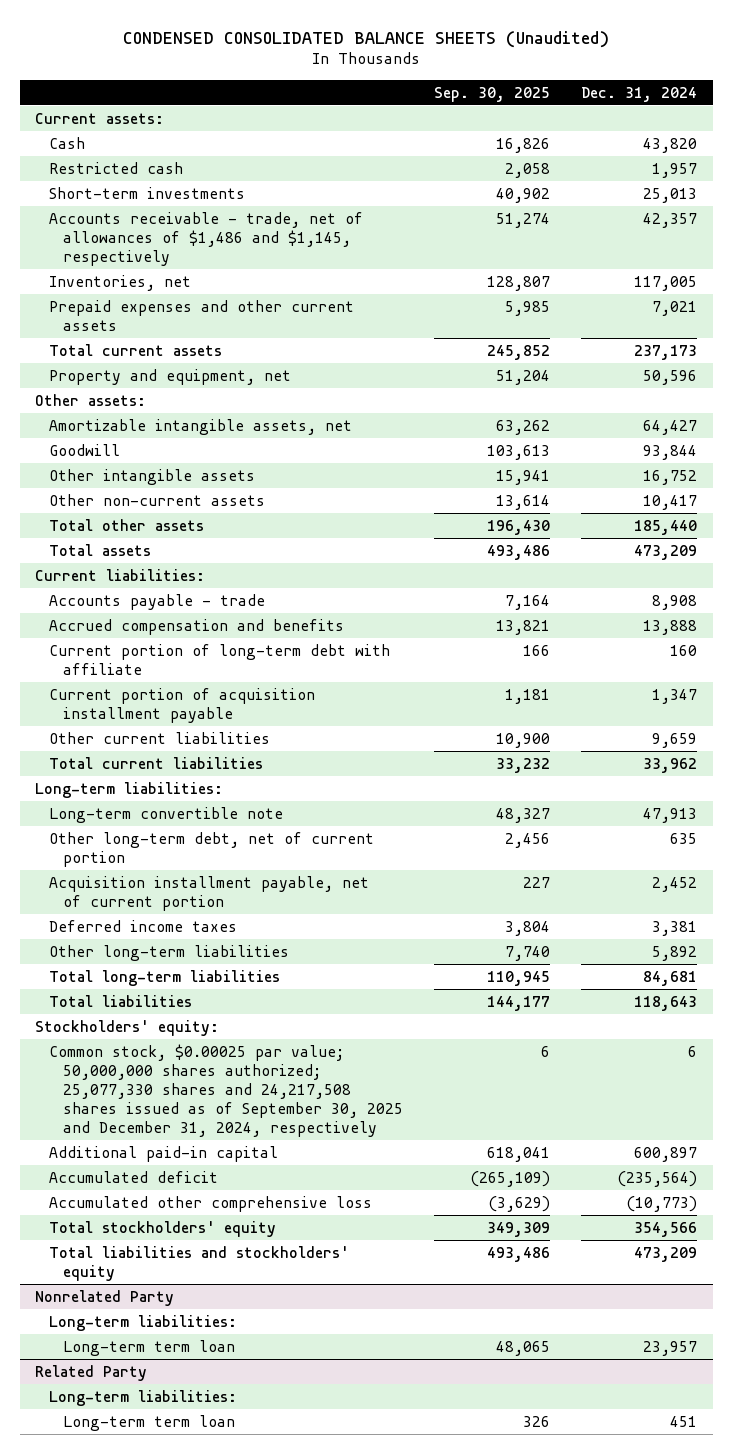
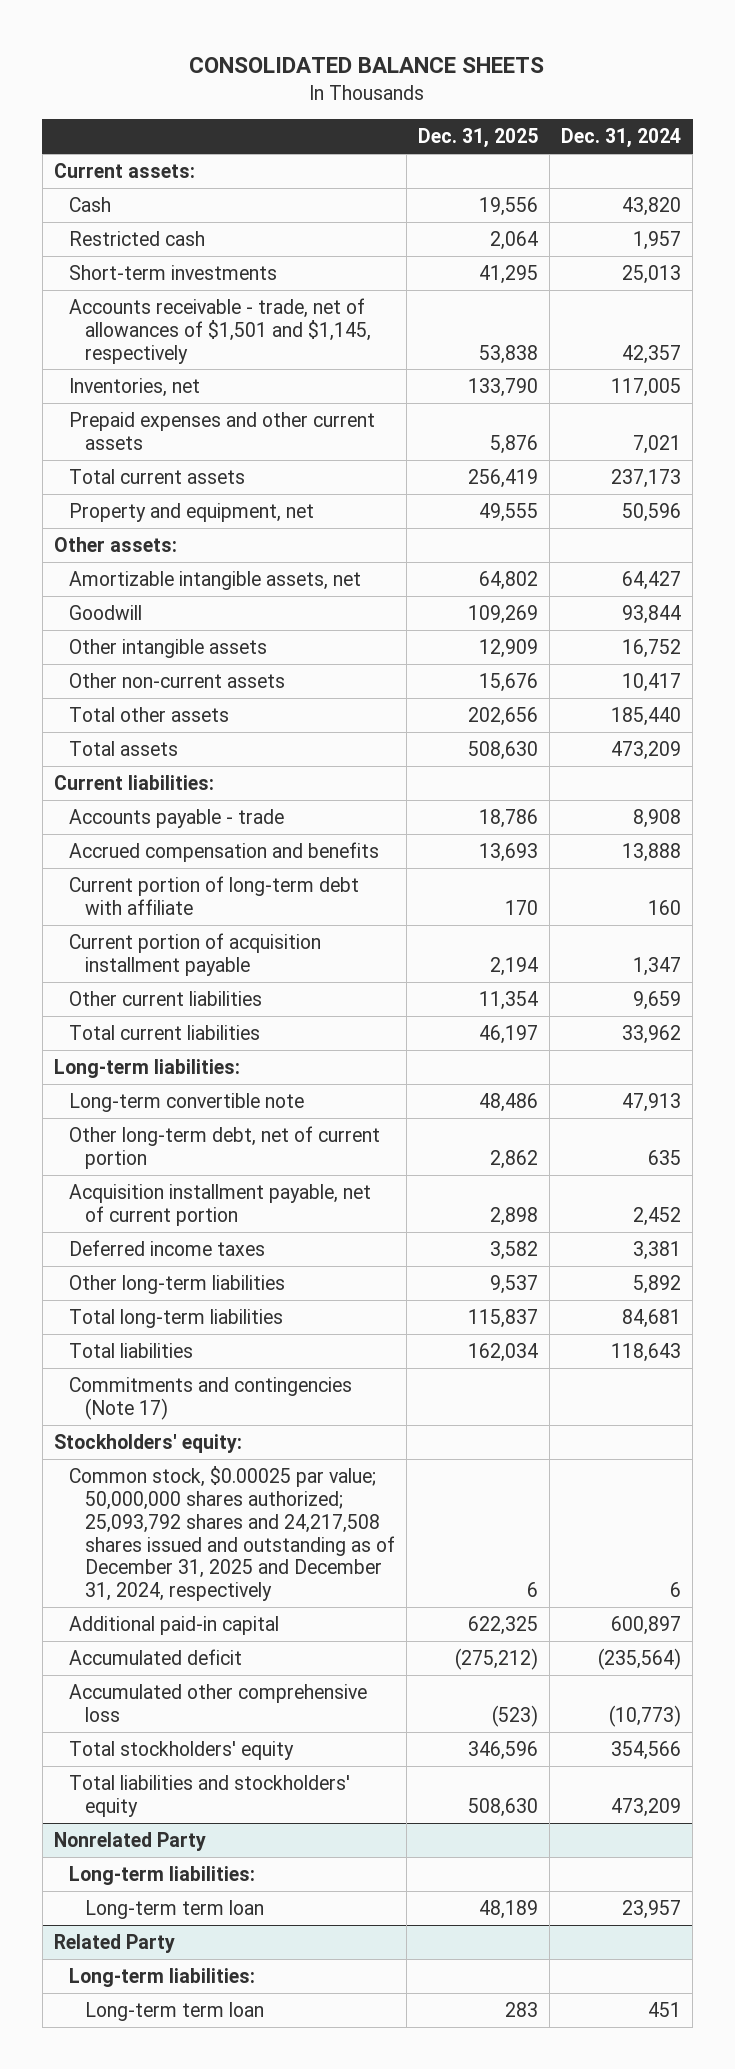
[123,30,610,48] CONDENSED CONSOLIDATED BALANCE SHEETS (Unaudited) -> [189,56,545,73] CONSOLIDATED BALANCE SHEETS
[434,86,551,102] Sep. 30, 2025 -> none
none -> [417,128,538,149] Dec. 31, 2025
[49,211,364,266] Accounts receivable - trade, net of allowances of $1,486 and $1,145, respectively -> [69,297,371,364] Accounts receivable - trade, net of allowances of $1,501 and $1,145, respectively
none -> [69,1376,353,1420] Commitments and contingencies (Note 17)
[49,1043,404,1137] Common stock, $0.00025 par value; 50,000,000 shares authorized; 25,077,330 shares and 24,217,508 shares issued as of September 30, 2025 and December 31, 2024, respectively -> [69,1465,395,1602] Common stock, $0.00025 par value; 50,000,000 shares authorized; 25,093,792 shares and 24,217,508 shares issued and outstanding as of December 31, 2025 and December 31, 2024, respectively

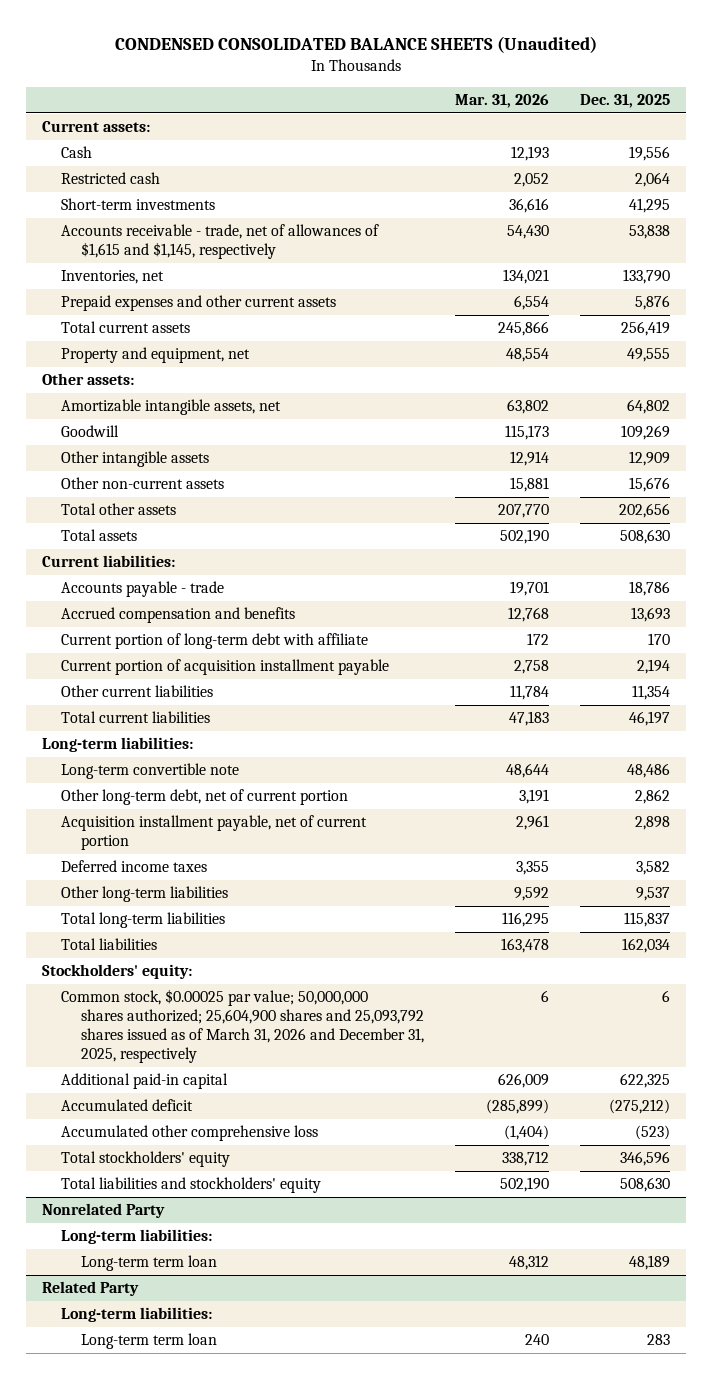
[189,56,545,73] CONSOLIDATED BALANCE SHEETS -> [115,36,598,54] CONDENSED CONSOLIDATED BALANCE SHEETS (Unaudited)
[560,128,681,149] Dec. 31, 2024 -> none
none -> [455,93,550,108] Mar. 31, 2026
[69,297,371,364] Accounts receivable - trade, net of allowances of $1,501 and $1,145, respectively -> [61,224,380,260] Accounts receivable - trade, net of allowances of $1,615 and $1,145, respectively
[69,1376,353,1420] Commitments and contingencies (Note 17) -> none
[69,1465,395,1602] Common stock, $0.00025 par value; 50,000,000 shares authorized; 25,093,792 shares and 24,217,508 shares issued and outstanding as of December 31, 2025 and December 31, 2024, respectively -> [61,989,425,1064] Common stock, $0.00025 par value; 50,000,000 shares authorized; 25,604,900 shares and 25,093,792 shares issued as of March 31, 2026 and December 31, 2025, respectively

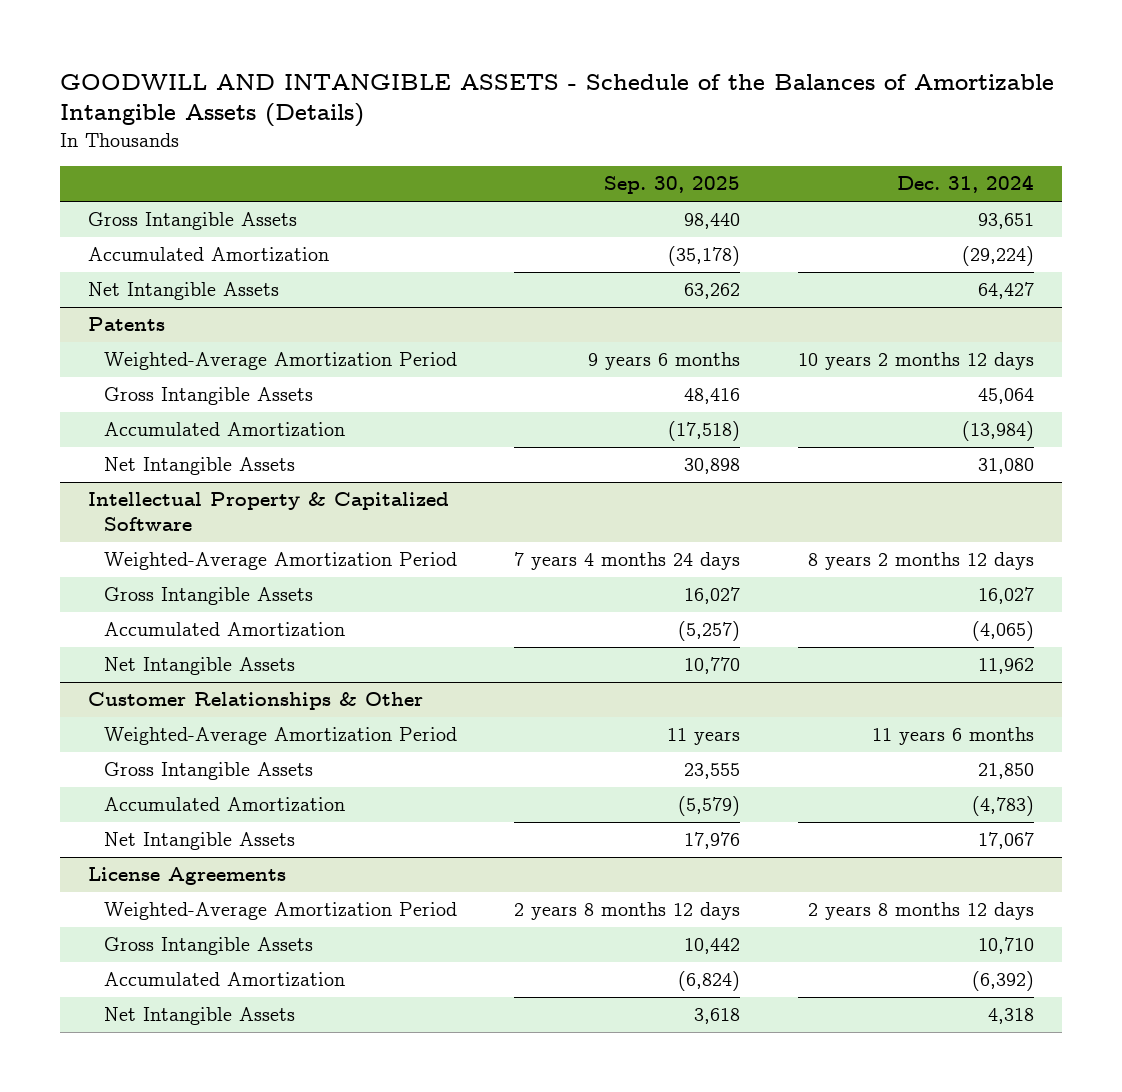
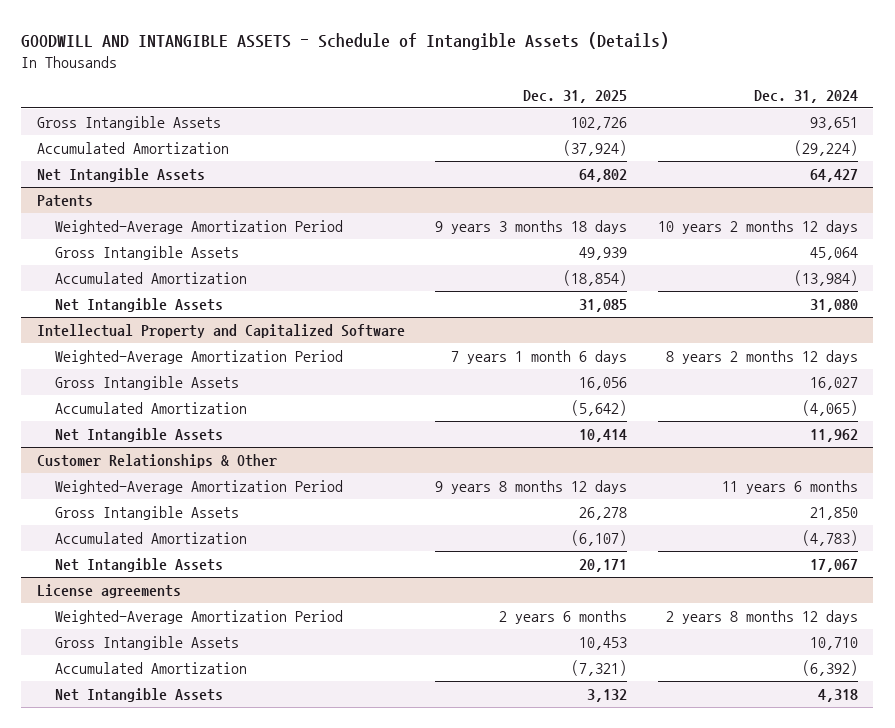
[59,73,1054,128] GOODWILL AND INTANGIBLE ASSETS - Schedule of the Balances of Amortizable Intangible Assets (Details) -> [21,31,670,50] GOODWILL AND INTANGIBLE ASSETS - Schedule of Intangible Assets (Details)
[604,176,741,195] Sep. 30, 2025 -> none
none -> [523,90,628,104] Dec. 31, 2025
[88,492,450,531] Intellectual Property & Capitalized Software -> [36,323,405,338] Intellectual Property and Capitalized Software
[88,867,287,886] License Agreements -> [36,583,181,598] License agreements

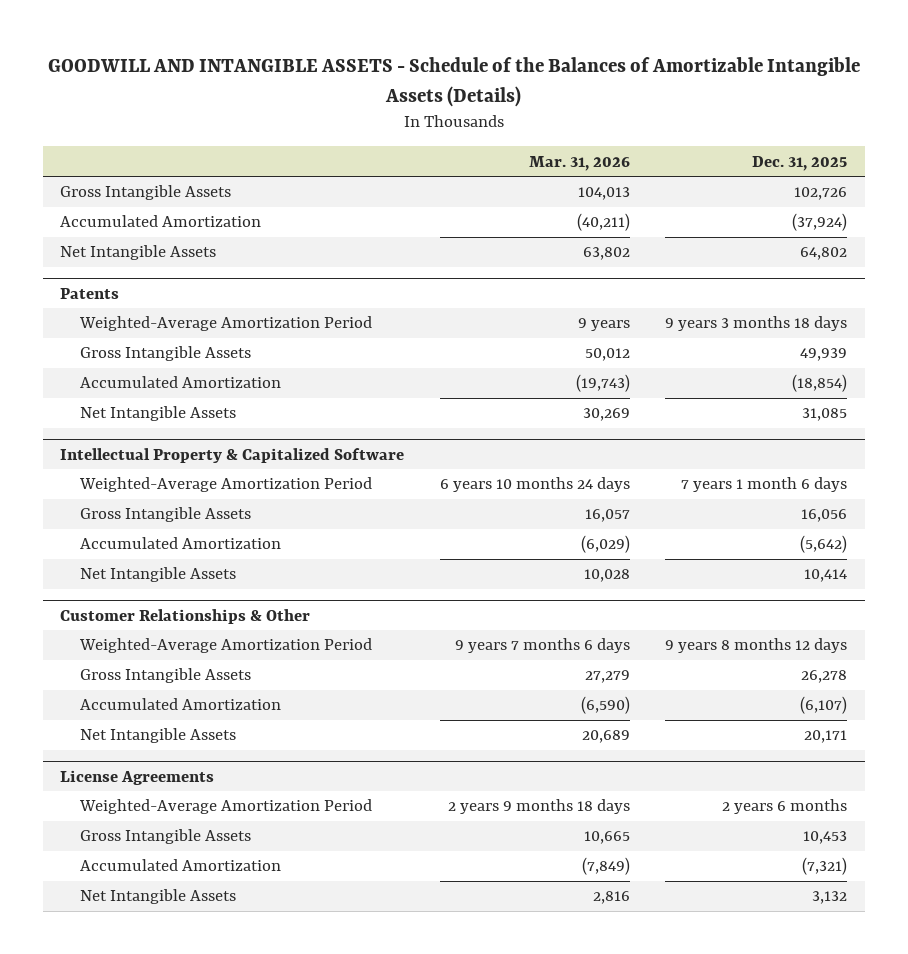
[21,31,670,50] GOODWILL AND INTANGIBLE ASSETS - Schedule of Intangible Assets (Details) -> [47,57,860,107] GOODWILL AND INTANGIBLE ASSETS - Schedule of the Balances of Amortizable Intangible Assets (Details)
[754,90,859,104] Dec. 31, 2024 -> none
none -> [528,155,630,171] Mar. 31, 2026
[36,323,405,338] Intellectual Property and Capitalized Software -> [60,447,405,463] Intellectual Property & Capitalized Software
[36,583,181,598] License agreements -> [60,769,215,785] License Agreements

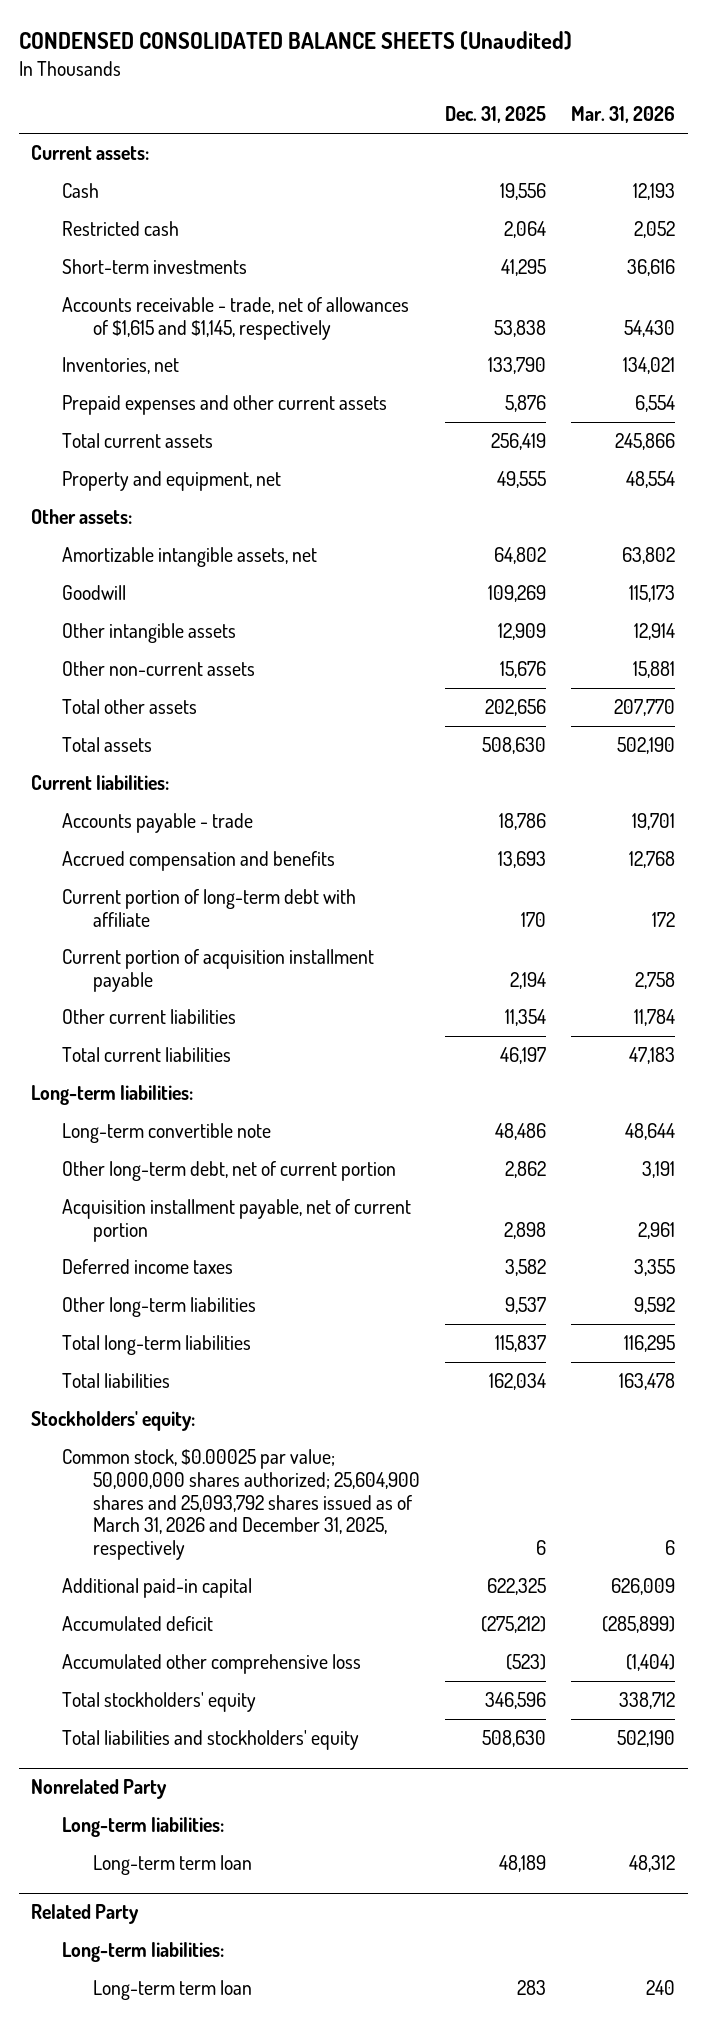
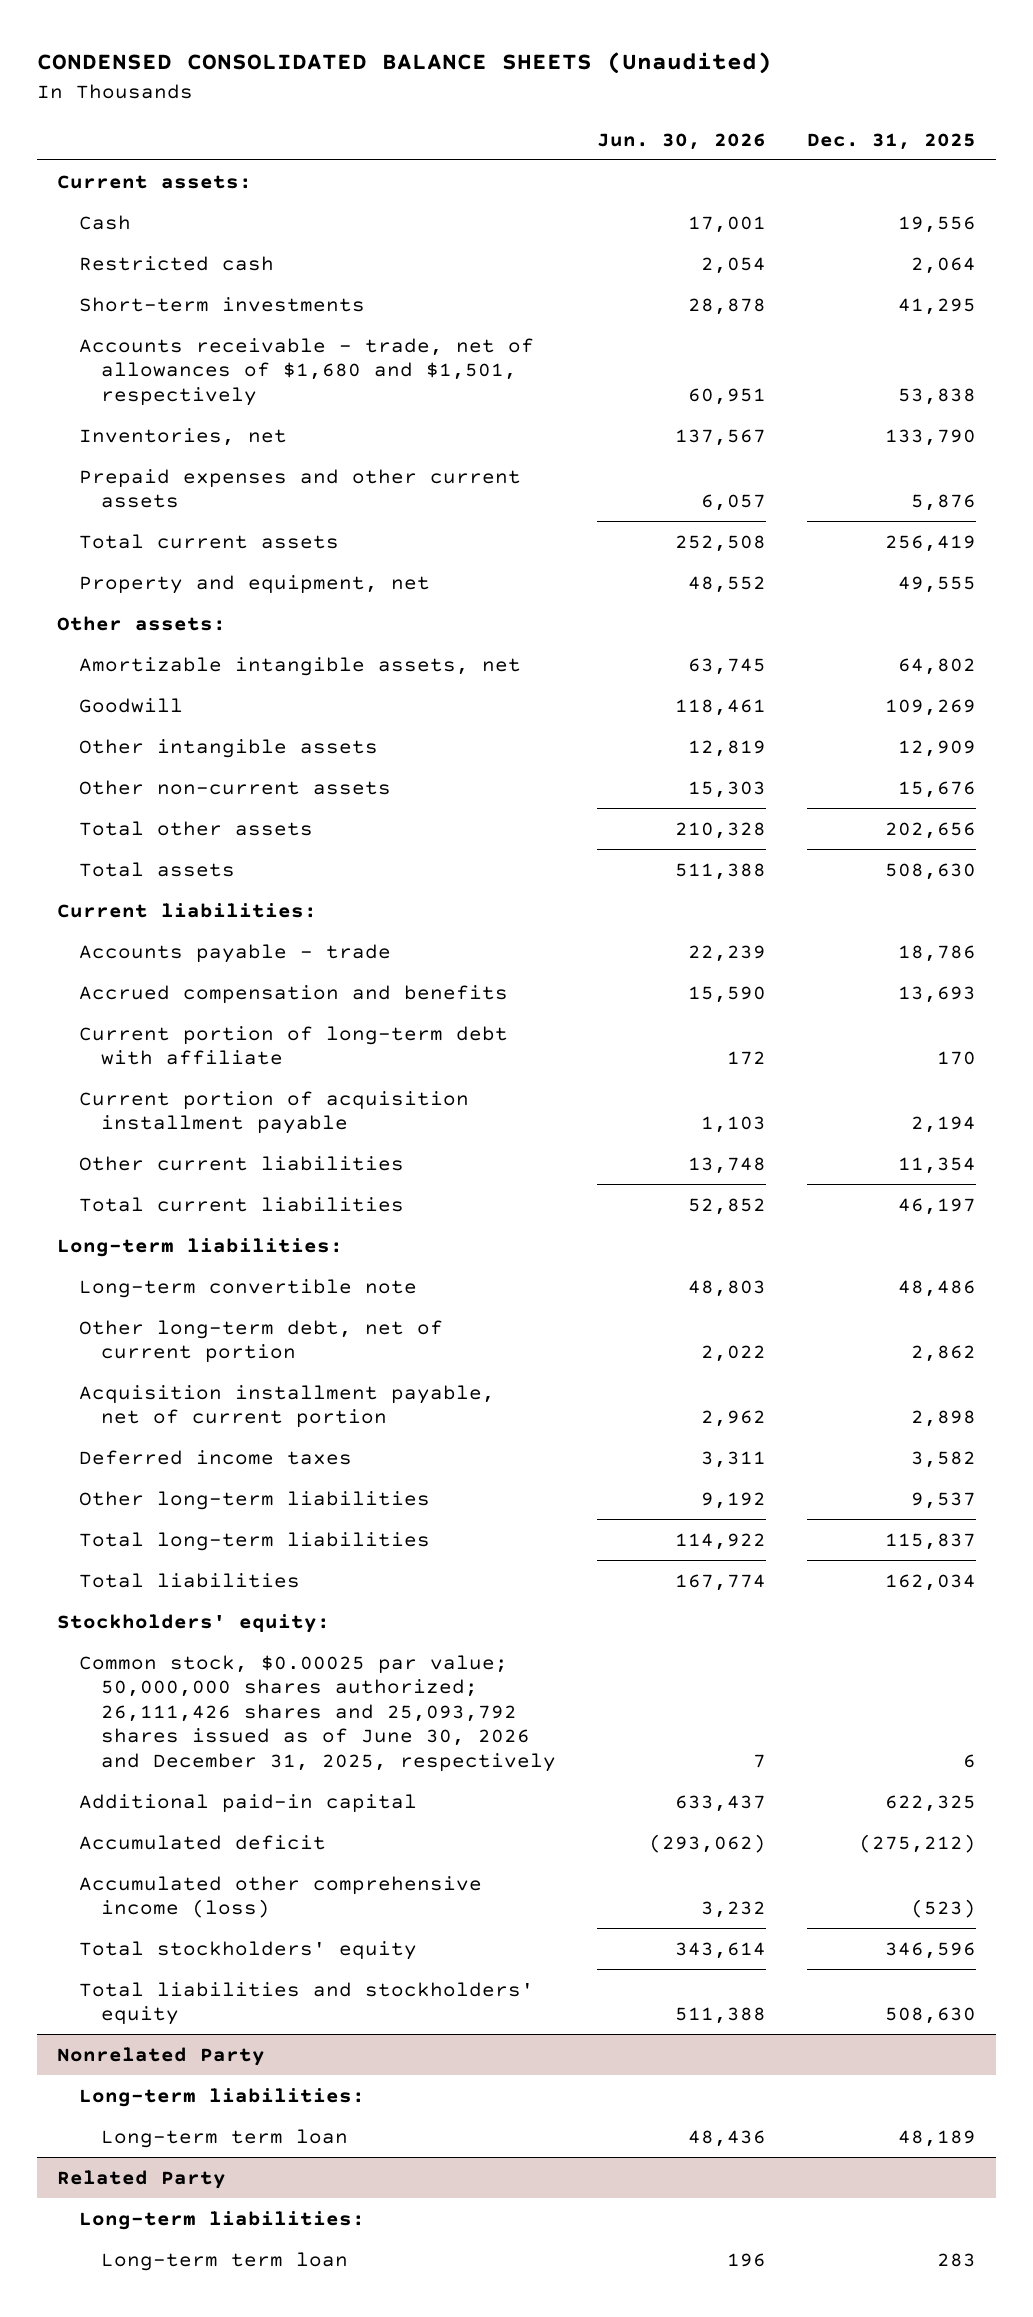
[571,106,676,124] Mar. 31, 2026 -> none
none -> [596,132,766,150] Jun. 30, 2026
[62,297,410,340] Accounts receivable - trade, net of allowances of $1,615 and $1,145, respectively -> [79,337,535,406] Accounts receivable - trade, net of allowances of $1,680 and $1,501, respectively
[62,1449,421,1561] Common stock, $0.00025 par value; 50,000,000 shares authorized; 25,604,900 shares and 25,093,792 shares issued as of March 31, 2026 and December 31, 2025, respectively -> [79,1654,557,1772] Common stock, $0.00025 par value; 50,000,000 shares authorized; 26,111,426 shares and 25,093,792 shares issued as of June 30, 2026 and December 31, 2025, respectively
[62,1654,362,1675] Accumulated other comprehensive loss -> [79,1875,483,1919] Accumulated other comprehensive income (loss)

